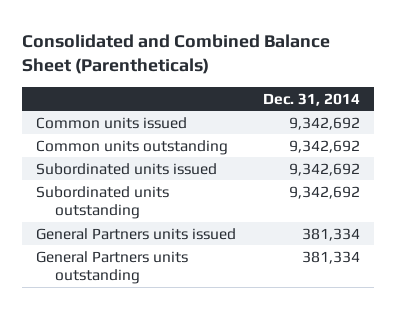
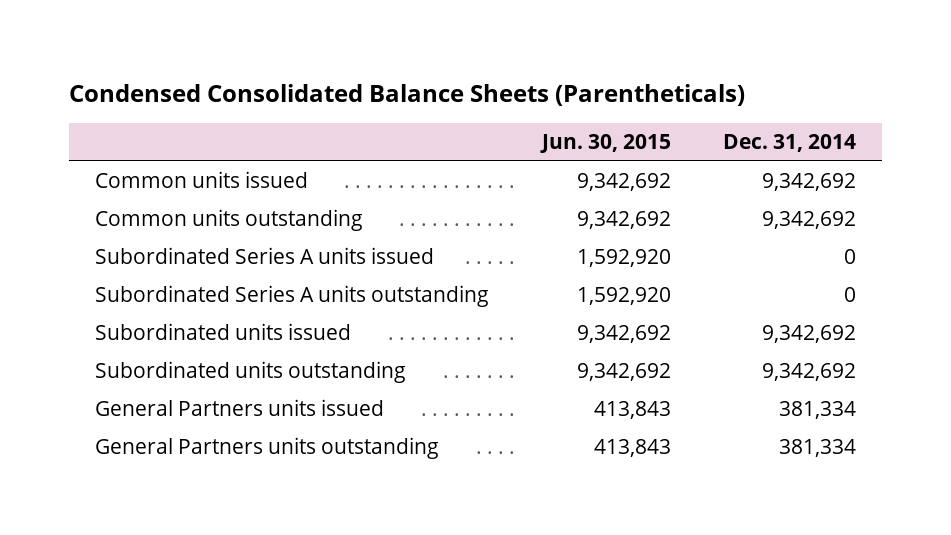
[22,33,331,75] Consolidated and Combined Balance Sheet (Parentheticals) -> [68,83,745,106] Condensed Consolidated Balance Sheets (Parentheticals)
none -> [539,134,671,154] Jun. 30, 2015
none -> [95,247,435,265] Subordinated Series A units issued
none -> [95,285,490,308] Subordinated Series A units outstanding

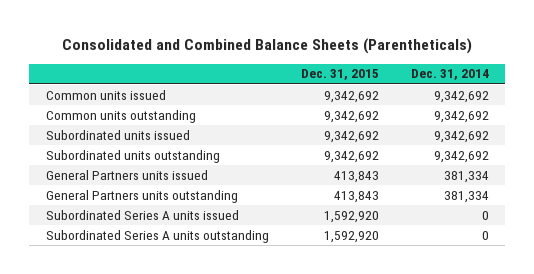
[68,83,745,106] Condensed Consolidated Balance Sheets (Parentheticals) -> [62,38,473,55] Consolidated and Combined Balance Sheets (Parentheticals)
[539,134,671,154] Jun. 30, 2015 -> none
none -> [300,69,379,81] Dec. 31, 2015
[95,247,435,265] Subordinated Series A units issued -> [45,209,239,220] Subordinated Series A units issued
[95,285,490,308] Subordinated Series A units outstanding -> [45,229,269,243] Subordinated Series A units outstanding

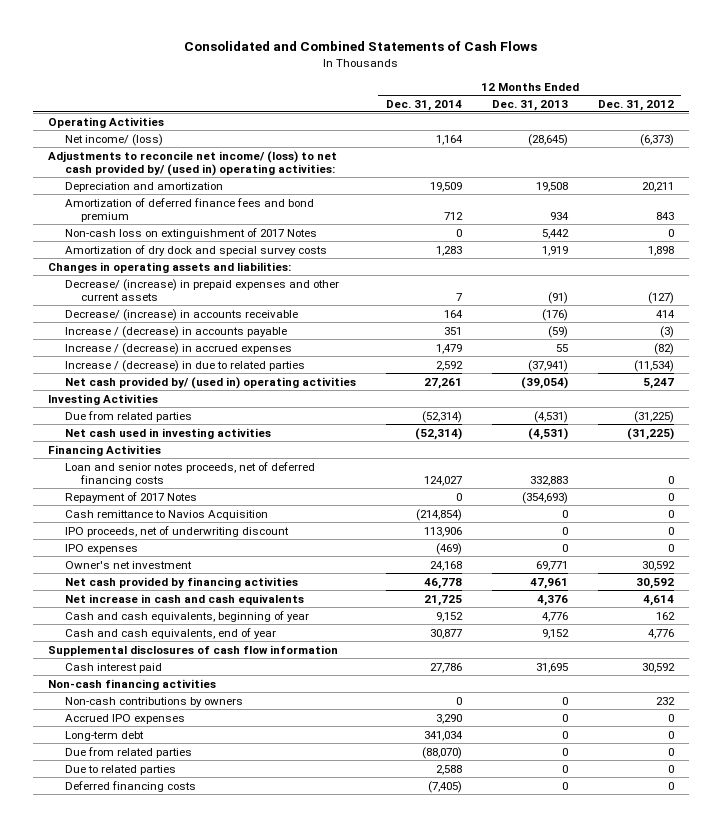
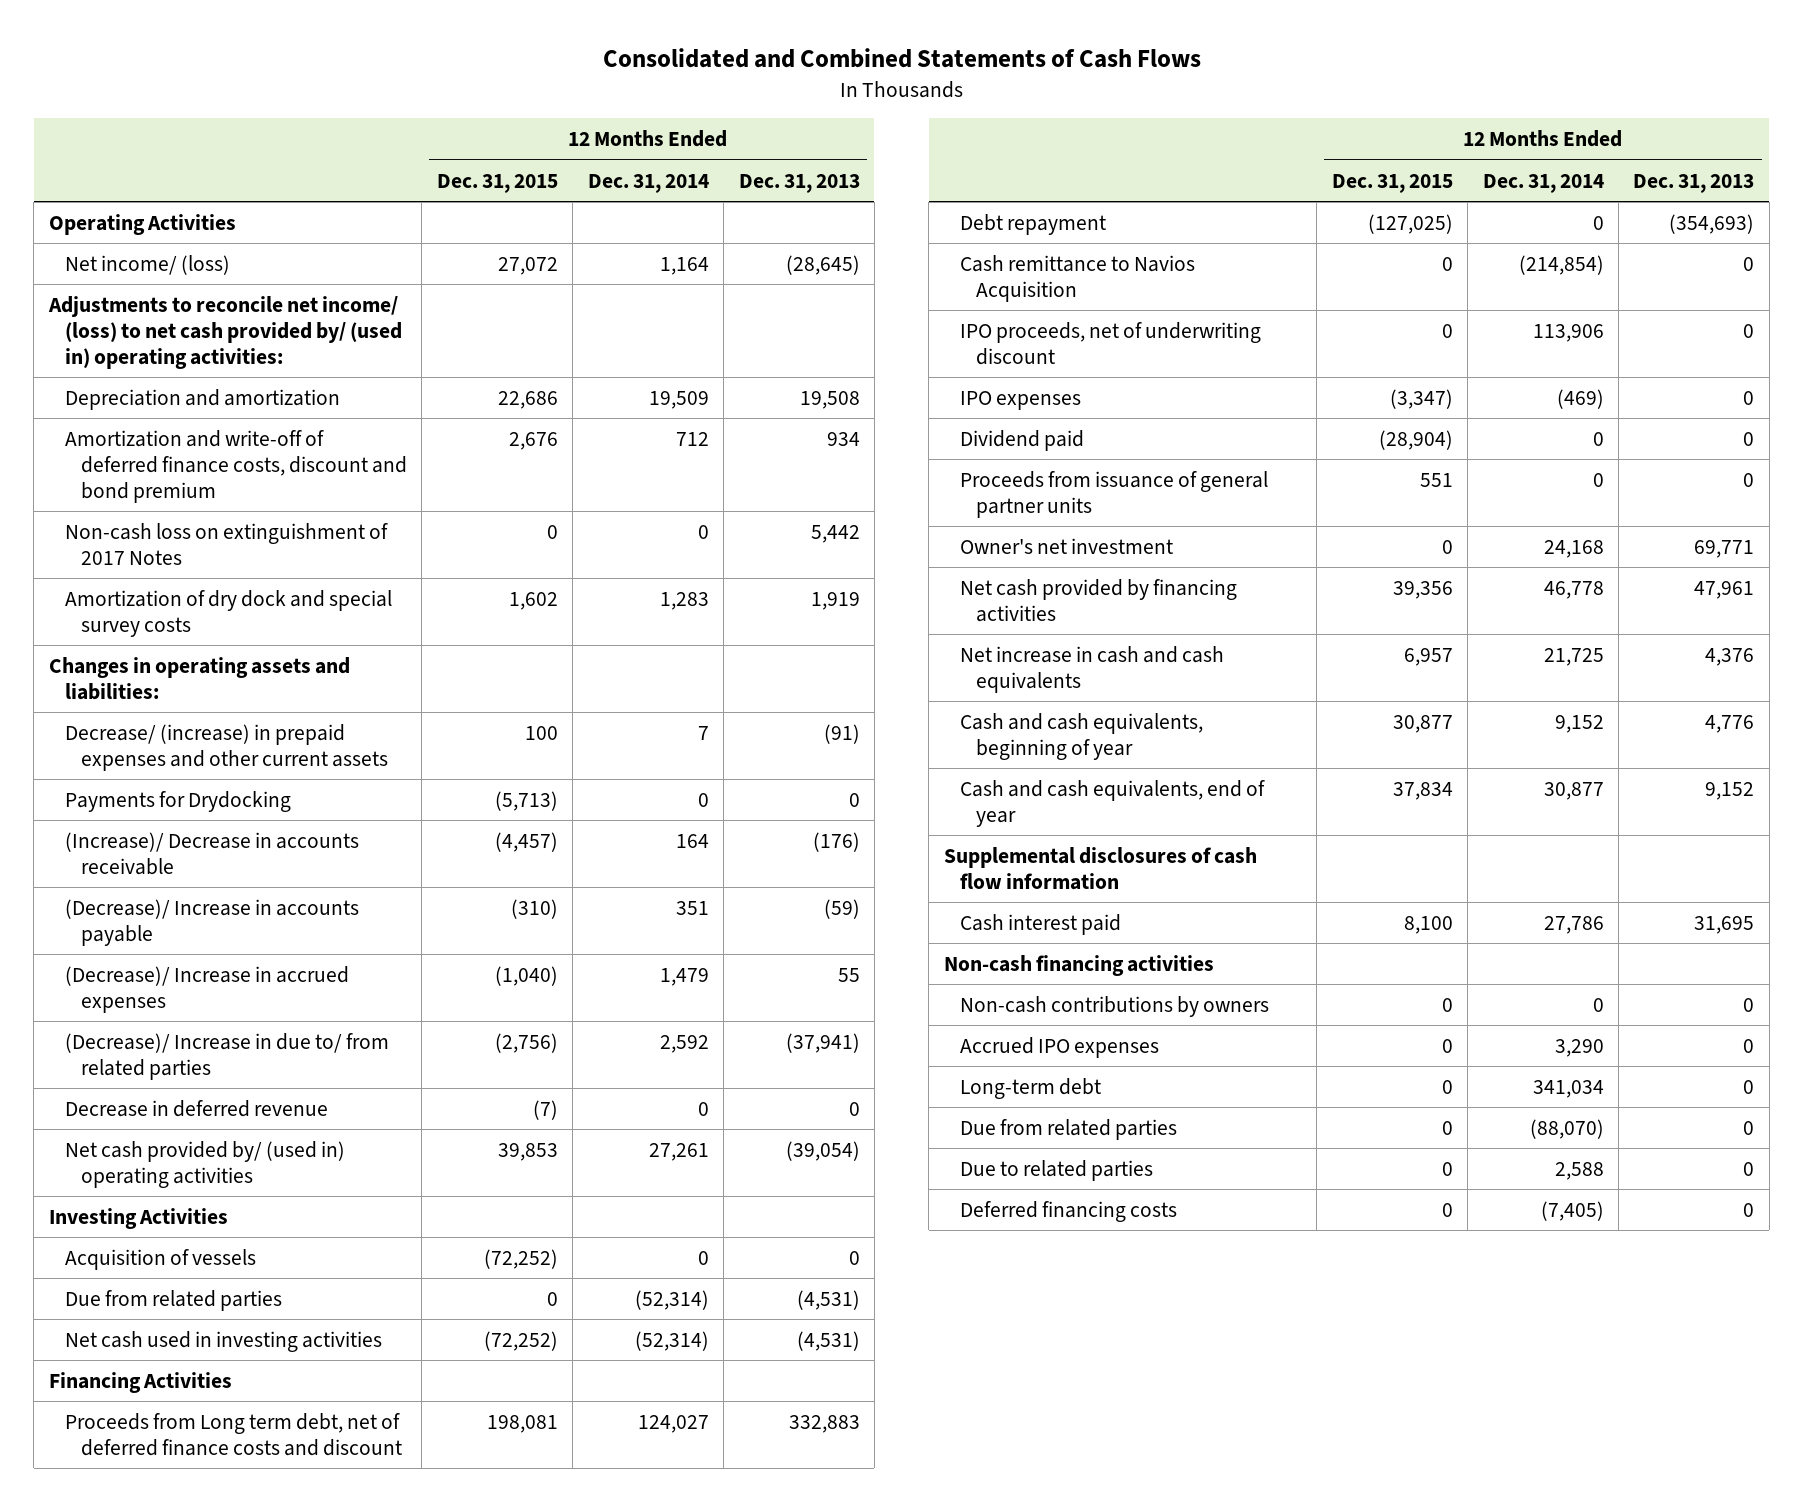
[597,99,674,111] Dec. 31, 2012 -> none
none -> [436,173,558,193] Dec. 31, 2015
[64,197,314,223] Amortization of deferred finance fees and bond premium -> [64,429,407,503] Amortization and write-off of deferred finance costs, discount and bond premium
none -> [64,790,291,812] Payments for Drydocking
[64,308,298,321] Decrease/ (increase) in accounts receivable -> [64,831,359,875] (Increase)/ Decrease in accounts receivable
[64,325,287,338] Increase / (decrease) in accounts payable -> [64,898,359,946] (Decrease)/ Increase in accounts payable
[64,342,292,355] Increase / (decrease) in accrued expenses -> [64,965,349,1013] (Decrease)/ Increase in accrued expenses
[64,359,305,372] Increase / (decrease) in due to related parties -> [64,1032,389,1080] (Decrease)/ Increase in due to/ from related parties
none -> [64,1099,328,1117] Decrease in deferred revenue
none -> [64,1248,256,1270] Acquisition of vessels
[64,461,315,487] Loan and senior notes proceeds, net of deferred financing costs -> [64,1412,402,1456] Proceeds from Long term debt, net of deferred finance costs and discount
[64,491,197,503] Repayment of 2017 Notes -> [959,213,1106,235] Debt repayment
none -> [959,429,1084,451] Dividend paid
none -> [959,470,1268,518] Proceeds from issuance of general partner units

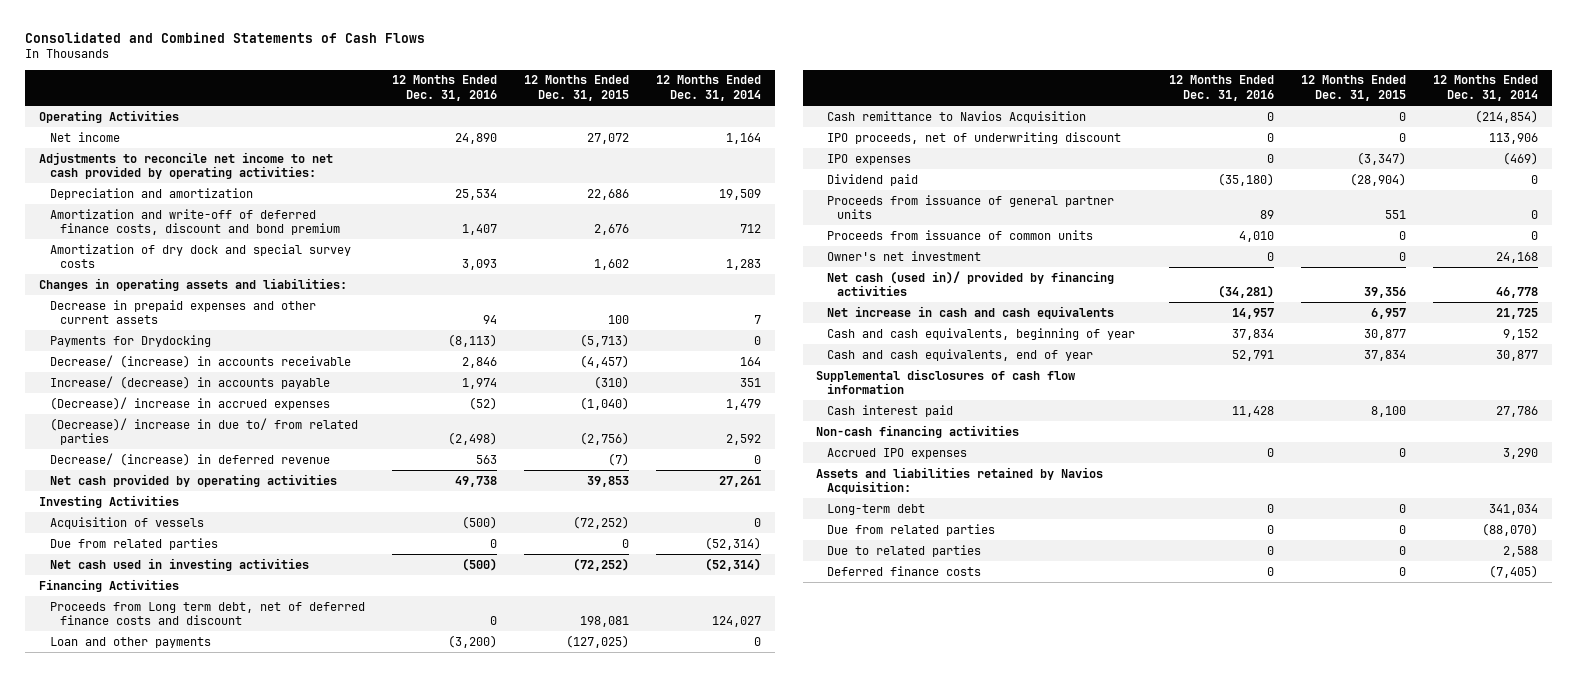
[738,173,860,193] Dec. 31, 2013 -> none
none -> [391,75,497,101] 12 Months Ended Dec. 31, 2016
[64,254,230,275] Net income/ (loss) -> [49,131,120,142] Net income
[47,295,402,369] Adjustments to reconcile net income/ (loss) to net cash provided by/ (used in) operating activities: -> [39,151,334,180] Adjustments to reconcile net income to net cash provided by operating activities:
[64,522,388,565] Non-cash loss on extinguishment of 2017 Notes -> none
[64,723,388,771] Decrease/ (increase) in prepaid expenses and other current assets -> [49,299,316,325] Decrease in prepaid expenses and other current assets
[64,831,359,875] (Increase)/ Decrease in accounts receivable -> [49,354,351,368] Decrease/ (increase) in accounts receivable
[64,898,359,946] (Decrease)/ Increase in accounts payable -> [49,375,330,389] Increase/ (decrease) in accounts payable
[64,965,349,1013] (Decrease)/ Increase in accrued expenses -> [49,396,330,410] (Decrease)/ increase in accrued expenses
[64,1032,389,1080] (Decrease)/ Increase in due to/ from related parties -> [49,417,358,446] (Decrease)/ increase in due to/ from related parties
[64,1099,328,1117] Decrease in deferred revenue -> [49,452,330,466] Decrease/ (increase) in deferred revenue
[64,1140,345,1188] Net cash provided by/ (used in) operating activities -> [49,473,337,487] Net cash provided by operating activities
[959,213,1106,235] Debt repayment -> [49,636,211,648] Loan and other payments
none -> [826,229,1093,240] Proceeds from issuance of common units
[959,578,1237,622] Net cash provided by financing activities -> [826,270,1114,297] Net cash (used in)/ provided by financing activities
[959,995,1269,1017] Non-cash contributions by owners -> none
none -> [816,466,1104,495] Assets and liabilities retained by Navios Acquisition:
[959,1200,1177,1222] Deferred financing costs -> [826,565,981,576] Deferred finance costs

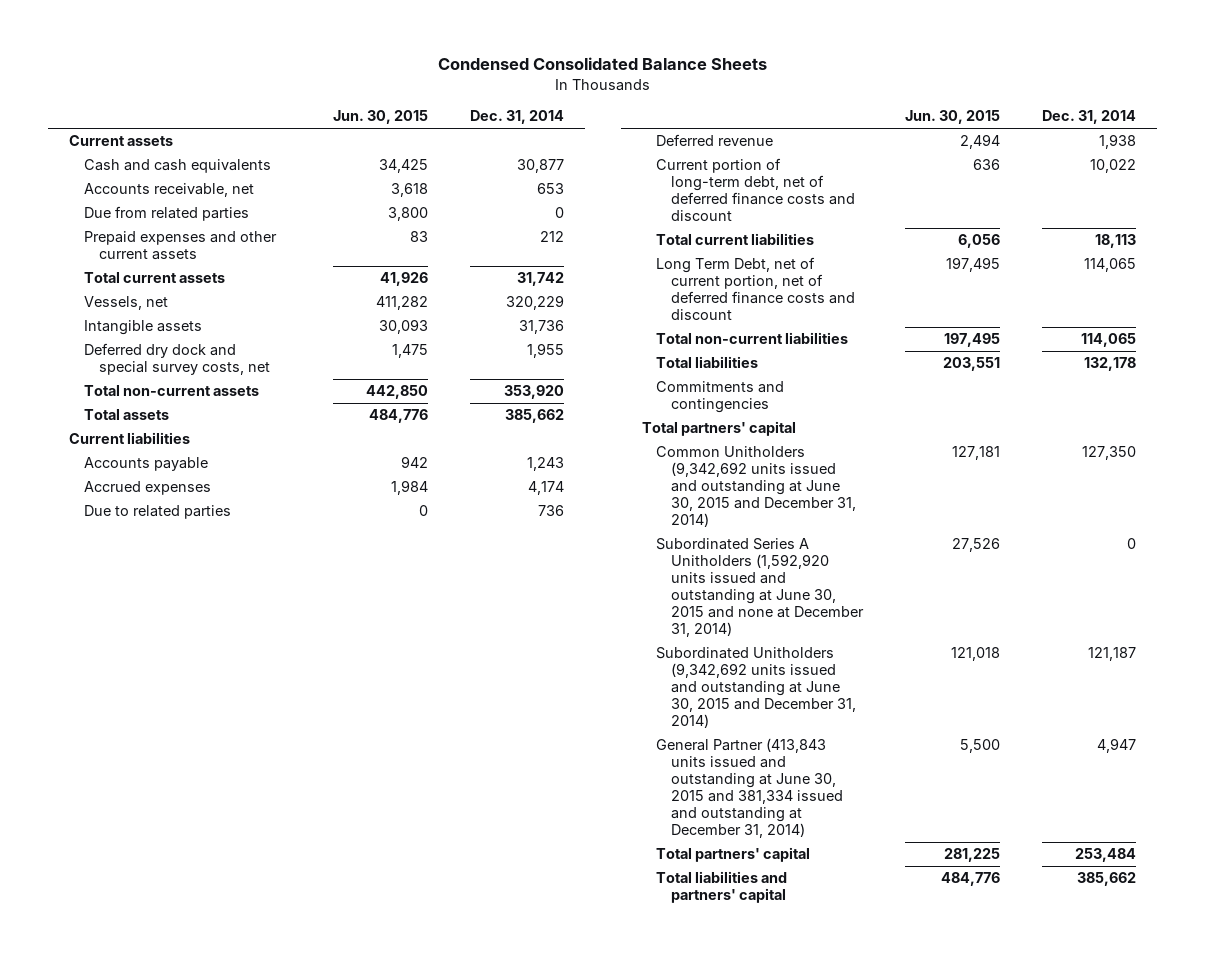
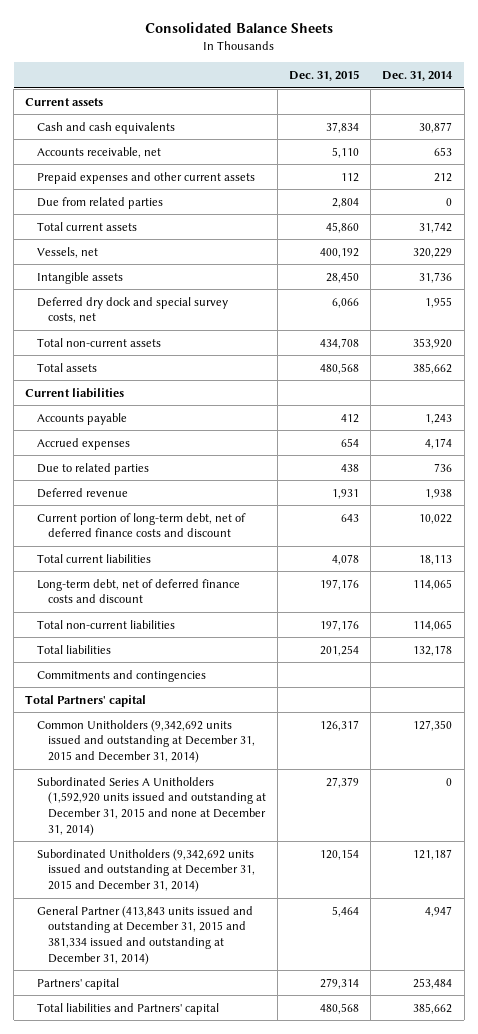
[437,57,767,71] Condensed Consolidated Balance Sheets -> [144,22,333,34] Consolidated Balance Sheets
[332,110,428,125] Jun. 30, 2015 -> none
none -> [288,70,359,82] Dec. 31, 2015
[83,206,249,222] Due from related parties -> [36,196,163,209] Due from related parties
[656,257,856,321] Long Term Debt, net of current portion, net of deferred finance costs and discount -> [36,578,240,604] Long-term debt, net of deferred finance costs and discount
[641,421,796,437] Total partners' capital -> [25,694,147,707] Total Partners' capital
[656,446,857,527] Common Unitholders (9,342,692 units issued and outstanding at June 30, 2015 and December 31, 2014) -> [36,719,255,764] Common Unitholders (9,342,692 units issued and outstanding at December 31, 2015 and December 31, 2014)
[656,538,865,637] Subordinated Series A Unitholders (1,592,920 units issued and outstanding at June 30, 2015 and none at December 31, 2014) -> [36,776,266,836] Subordinated Series A Unitholders (1,592,920 units issued and outstanding at December 31, 2015 and none at December 31, 2014)
[656,647,857,728] Subordinated Unitholders (9,342,692 units issued and outstanding at June 30, 2015 and December 31, 2014) -> [36,848,255,893] Subordinated Unitholders (9,342,692 units issued and outstanding at December 31, 2015 and December 31, 2014)
[656,738,844,838] General Partner (413,843 units issued and outstanding at June 30, 2015 and 381,334 issued and outstanding at December 31, 2014) -> [36,905,253,965] General Partner (413,843 units issued and outstanding at December 31, 2015 and 381,334 issued and outstanding at December 31, 2014)
[656,847,811,863] Total partners' capital -> [36,977,119,990] Partners' capital
[656,871,788,904] Total liabilities and partners' capital -> [36,1002,219,1015] Total liabilities and Partners' capital

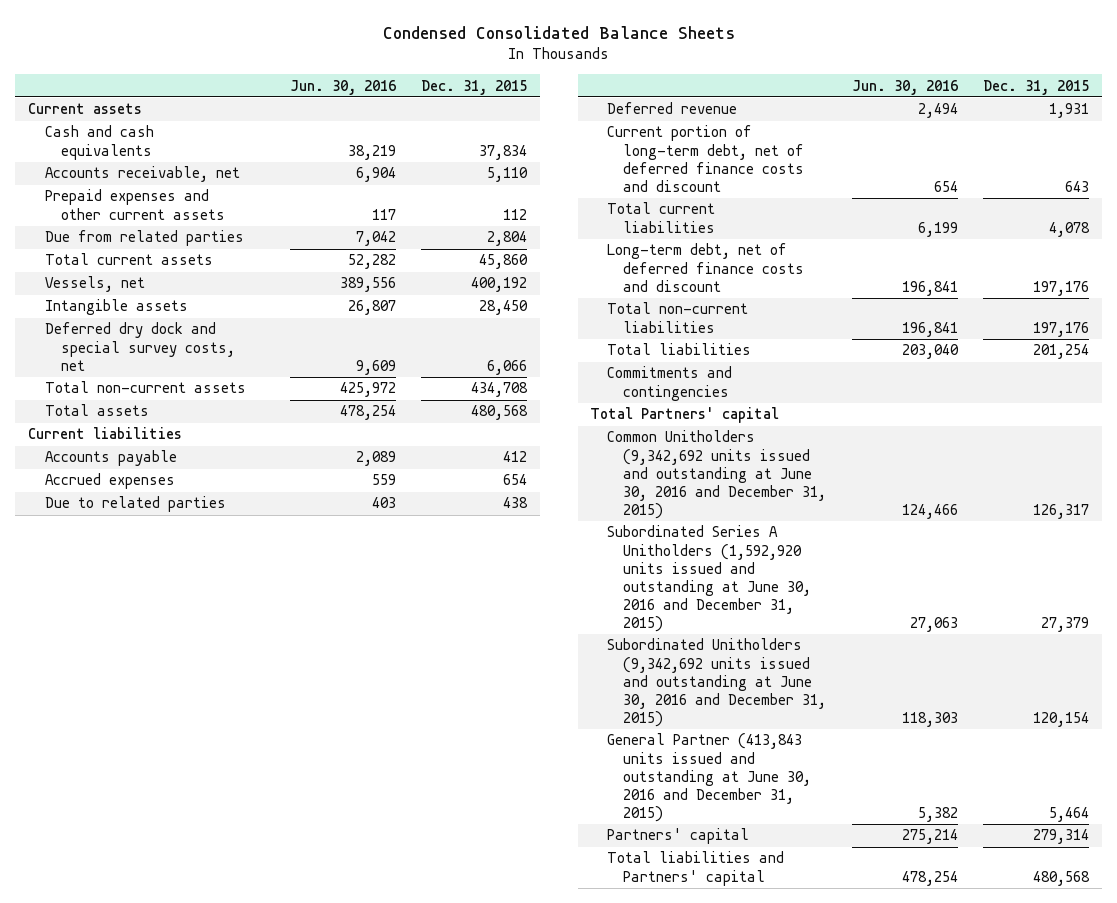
[144,22,333,34] Consolidated Balance Sheets -> [382,25,735,39] Condensed Consolidated Balance Sheets
[382,71,454,82] Dec. 31, 2014 -> none
none -> [289,79,396,95] Jun. 30, 2016
[36,719,255,764] Common Unitholders (9,342,692 units issued and outstanding at December 31, 2015 and December 31, 2014) -> [606,430,826,519] Common Unitholders (9,342,692 units issued and outstanding at June 30, 2016 and December 31, 2015)
[36,776,266,836] Subordinated Series A Unitholders (1,592,920 units issued and outstanding at December 31, 2015 and none at December 31, 2014) -> [606,525,811,632] Subordinated Series A Unitholders (1,592,920 units issued and outstanding at June 30, 2016 and December 31, 2015)
[36,848,255,893] Subordinated Unitholders (9,342,692 units issued and outstanding at December 31, 2015 and December 31, 2014) -> [606,638,826,727] Subordinated Unitholders (9,342,692 units issued and outstanding at June 30, 2016 and December 31, 2015)
[36,905,253,965] General Partner (413,843 units issued and outstanding at December 31, 2015 and 381,334 issued and outstanding at December 31, 2014) -> [606,733,811,822] General Partner (413,843 units issued and outstanding at June 30, 2016 and December 31, 2015)

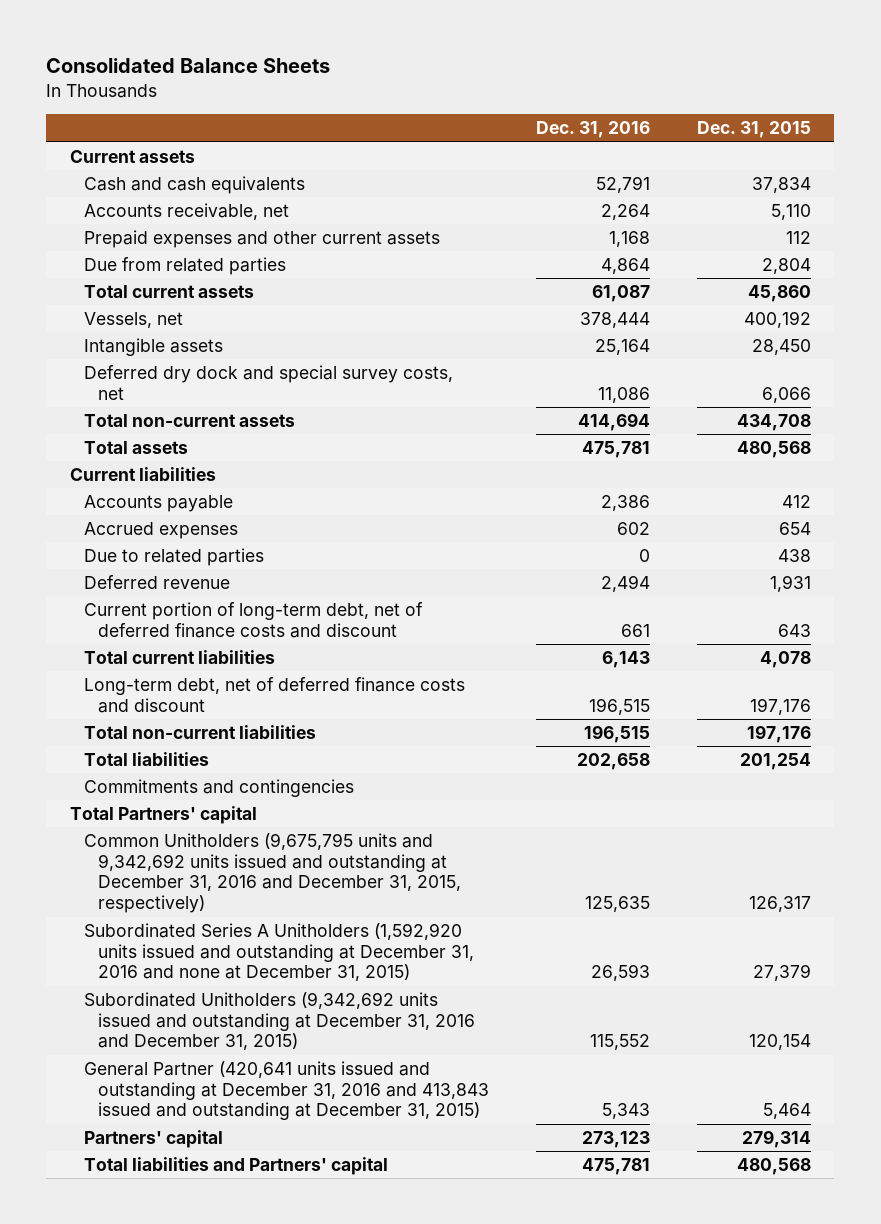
[382,25,735,39] Condensed Consolidated Balance Sheets -> [46,58,331,74] Consolidated Balance Sheets
[289,79,396,95] Jun. 30, 2016 -> none
none -> [536,121,651,139] Dec. 31, 2016
[606,430,826,519] Common Unitholders (9,342,692 units issued and outstanding at June 30, 2016 and December 31, 2015) -> [84,833,462,914] Common Unitholders (9,675,795 units and 9,342,692 units issued and outstanding at December 31, 2016 and December 31, 2015, respectively)
[606,525,811,632] Subordinated Series A Unitholders (1,592,920 units issued and outstanding at June 30, 2016 and December 31, 2015) -> [84,923,475,982] Subordinated Series A Unitholders (1,592,920 units issued and outstanding at December 31, 2016 and none at December 31, 2015)
[606,638,826,727] Subordinated Unitholders (9,342,692 units issued and outstanding at June 30, 2016 and December 31, 2015) -> [84,992,476,1051] Subordinated Unitholders (9,342,692 units issued and outstanding at December 31, 2016 and December 31, 2015)
[606,733,811,822] General Partner (413,843 units issued and outstanding at June 30, 2016 and December 31, 2015) -> [84,1061,490,1121] General Partner (420,641 units issued and outstanding at December 31, 2016 and 413,843 issued and outstanding at December 31, 2015)

